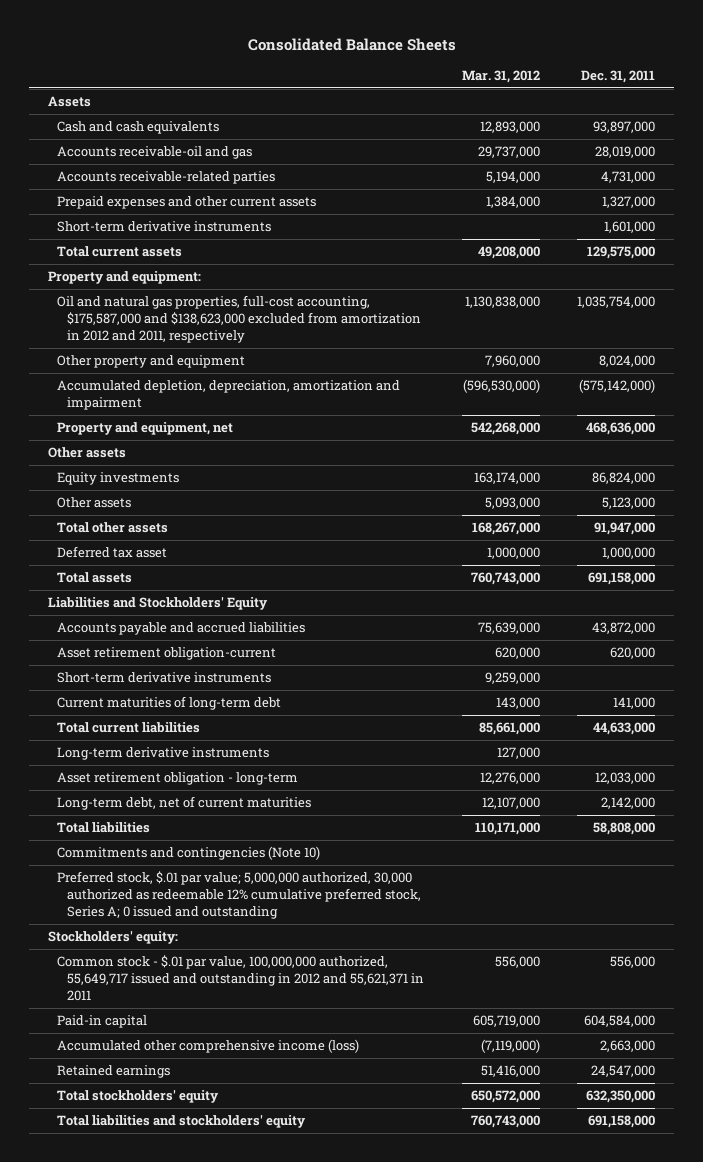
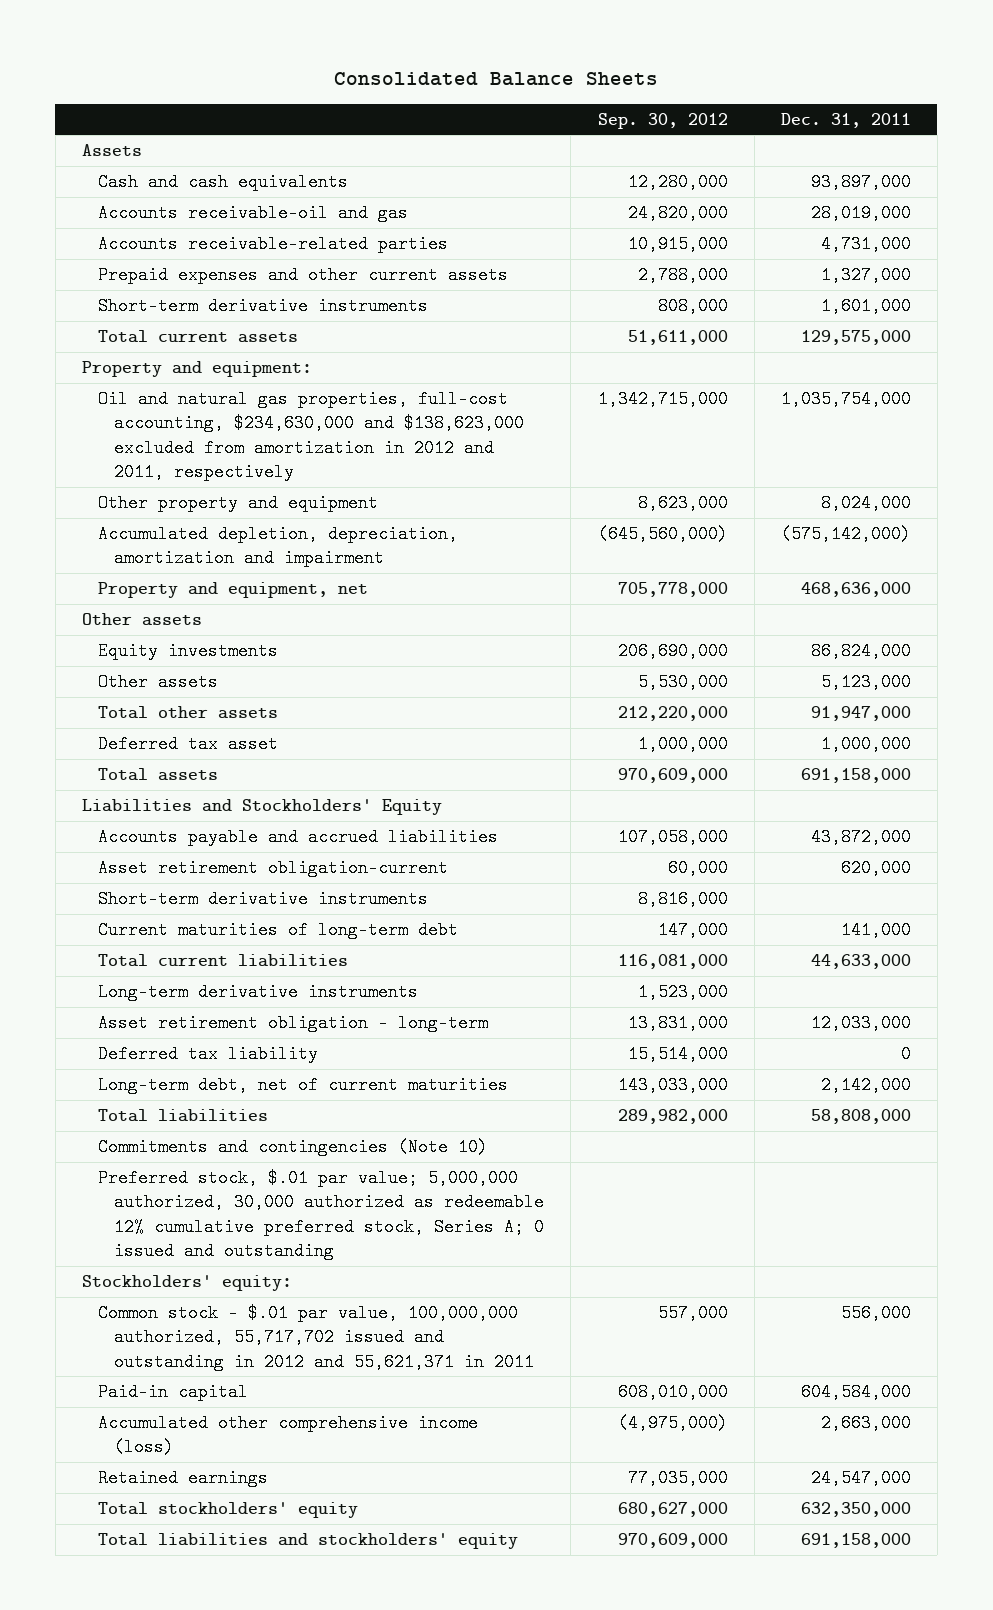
[461,69,540,83] Mar. 31, 2012 -> none
none -> [597,112,728,129] Sep. 30, 2012
[57,295,422,343] Oil and natural gas properties, full-cost accounting, $175,587,000 and $138,623,000 excluded from amortization in 2012 and 2011, respectively -> [98,390,525,481] Oil and natural gas properties, full-cost accounting, $234,630,000 and $138,623,000 excluded from amortization in 2012 and 2011, respectively
none -> [98,1045,319,1064] Deferred tax liability
[57,955,425,1001] Common stock - $.01 par value, 100,000,000 authorized, 55,649,717 issued and outstanding in 2012 and 55,621,371 in 2011 -> [98,1304,535,1371] Common stock - $.01 par value, 100,000,000 authorized, 55,717,702 issued and outstanding in 2012 and 55,621,371 in 2011

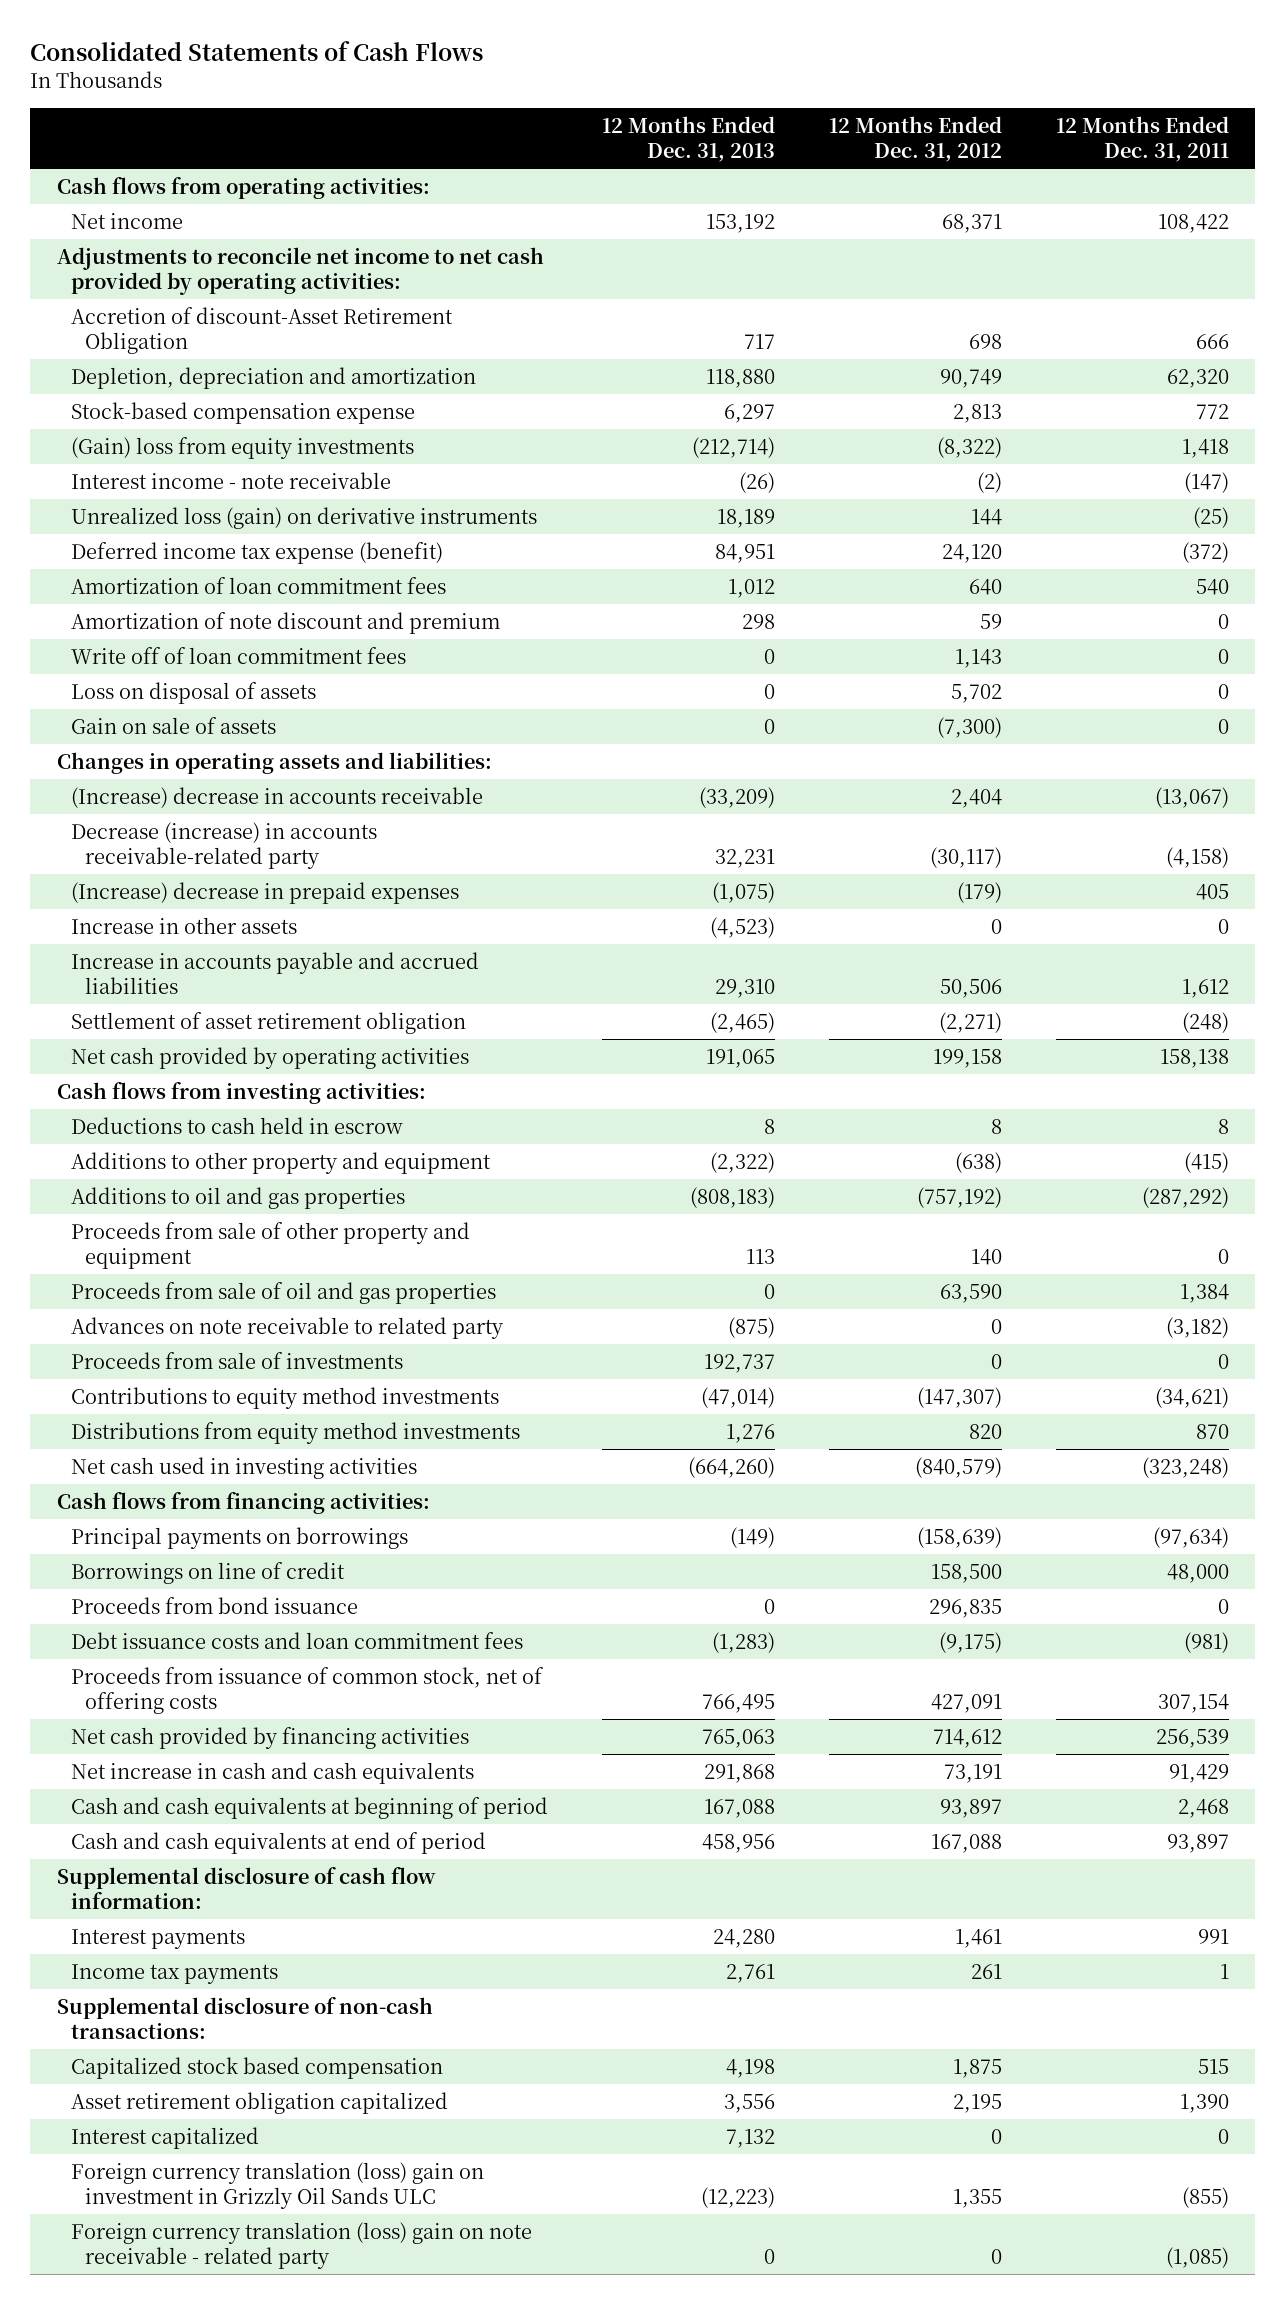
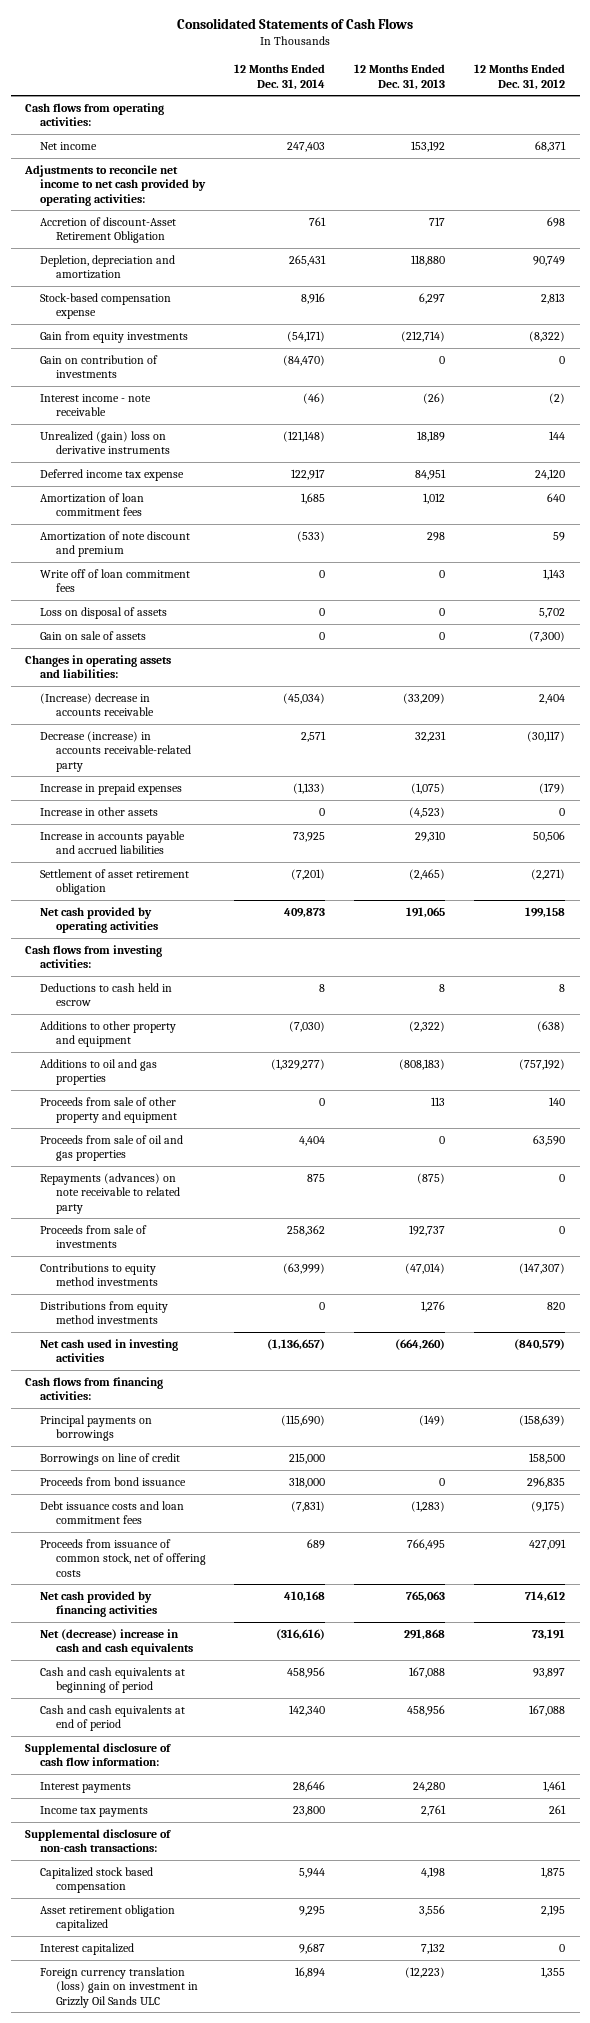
[1055,115,1229,163] 12 Months Ended Dec. 31, 2011 -> none
none -> [234,64,326,90] 12 Months Ended Dec. 31, 2014
[71,436,415,459] (Gain) loss from equity investments -> [40,330,189,343] Gain from equity investments
none -> [40,354,159,379] Gain on contribution of investments
[71,506,538,529] Unrealized loss (gain) on derivative instruments -> [40,430,170,455] Unrealized (gain) loss on derivative instruments
[71,541,444,564] Deferred income tax expense (benefit) -> [40,468,185,481] Deferred income tax expense
[71,881,460,904] (Increase) decrease in prepaid expenses -> [40,782,183,795] Increase in prepaid expenses
[71,1316,505,1339] Advances on note receivable to related party -> [40,1172,180,1214] Repayments (advances) on note receivable to related party
[71,1761,475,1784] Net increase in cash and cash equivalents -> [40,1628,193,1656] Net (decrease) increase in cash and cash equivalents
[71,2221,533,2270] Foreign currency translation (loss) gain on note receivable - related party -> none

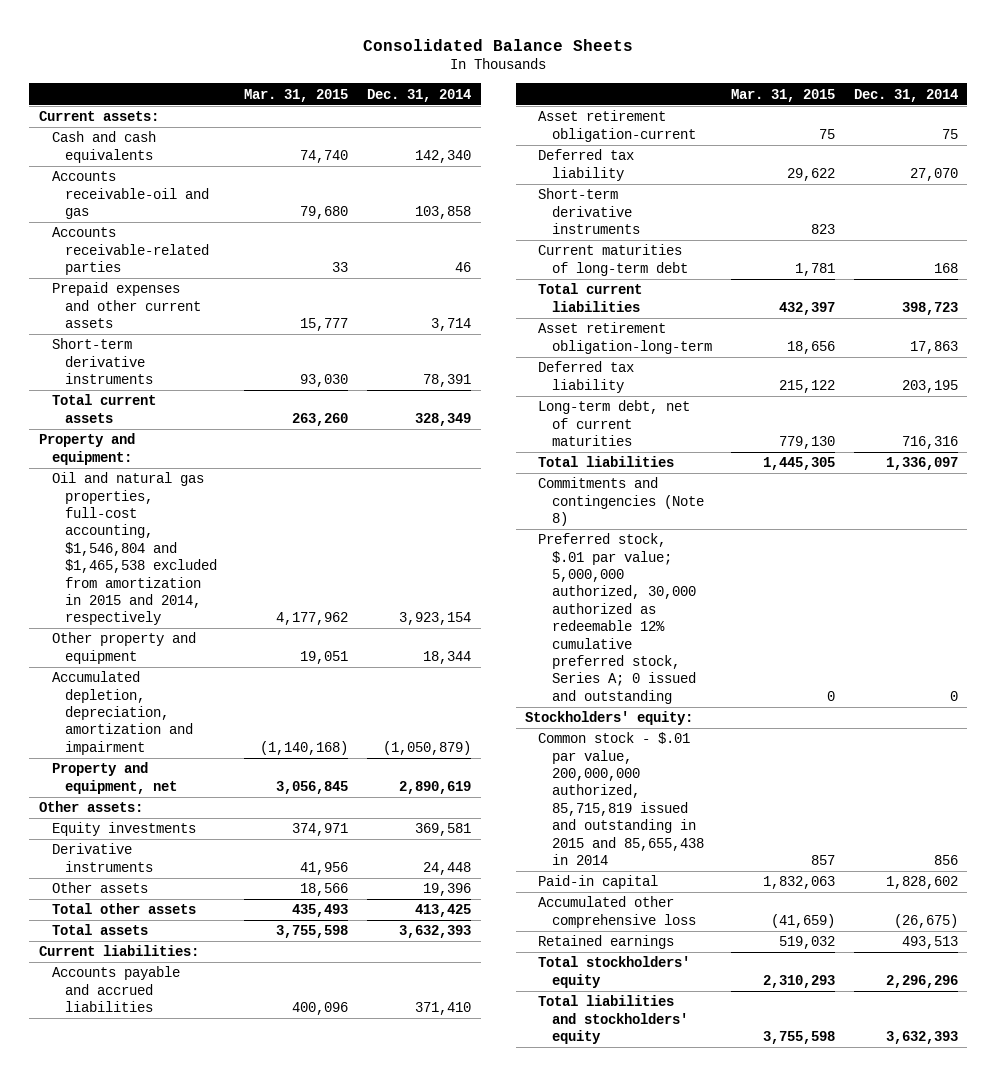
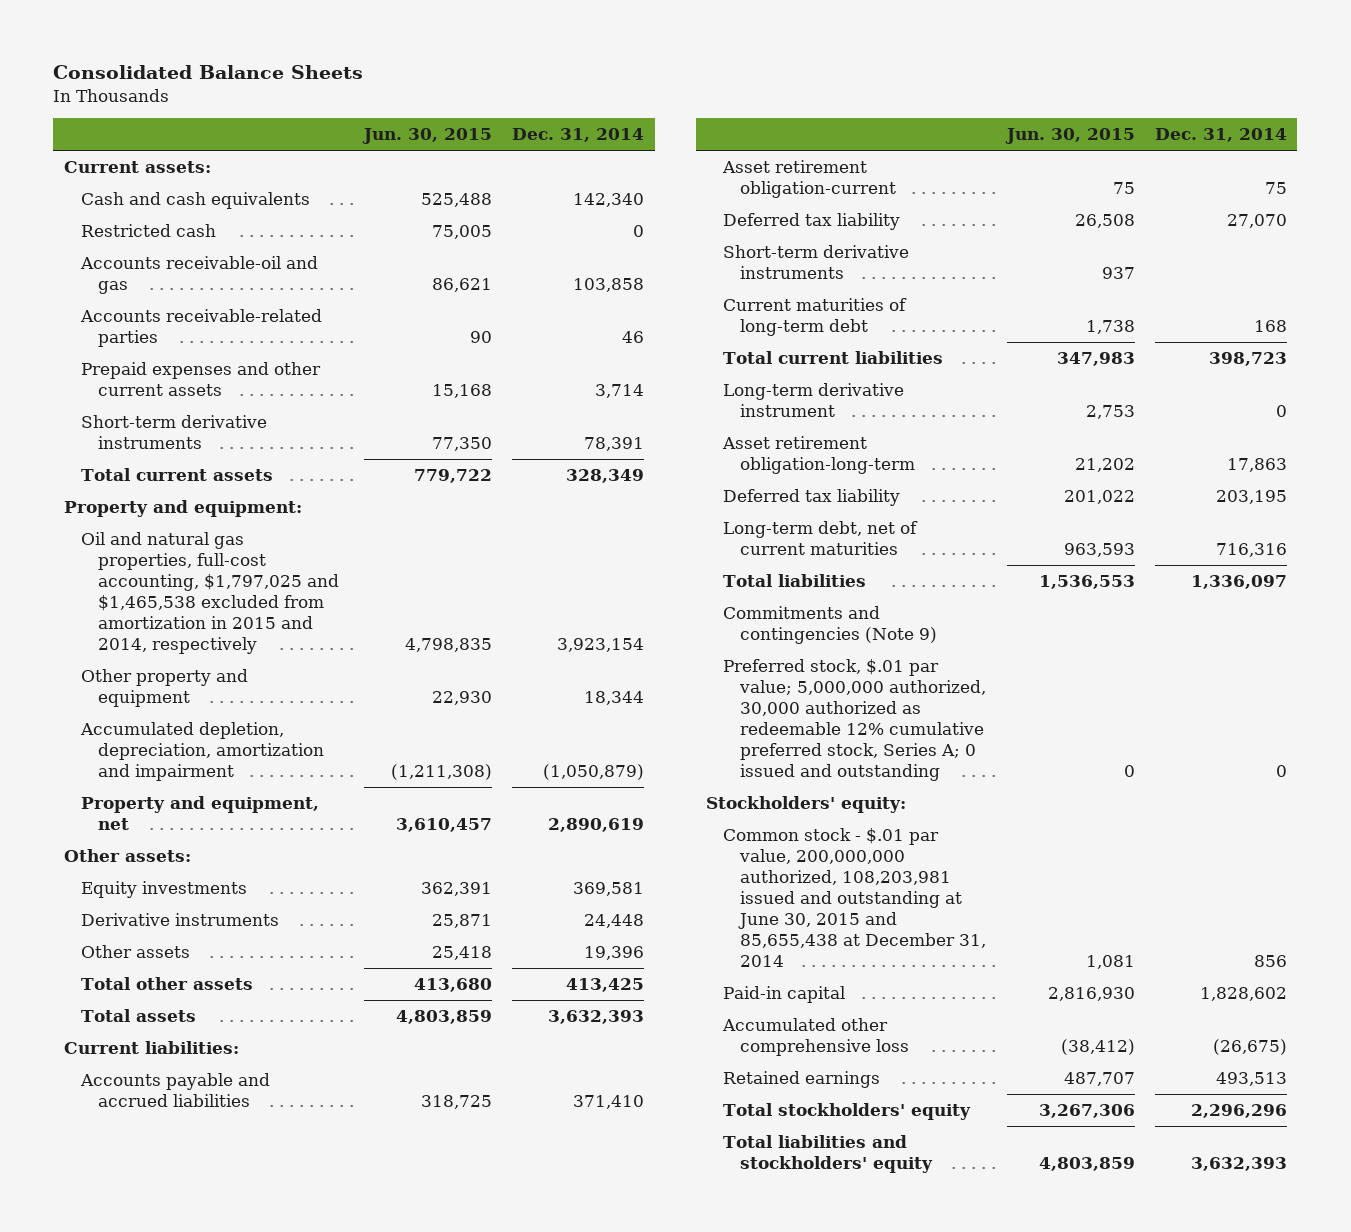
[244,88,349,102] Mar. 31, 2015 -> none
none -> [361,128,492,145] Jun. 30, 2015
none -> [80,224,216,238] Restricted cash
[52,472,218,626] Oil and natural gas properties, full-cost accounting, $1,546,804 and $1,465,538 excluded from amortization in 2015 and 2014, respectively -> [80,532,339,654] Oil and natural gas properties, full-cost accounting, $1,797,025 and $1,465,538 excluded from amortization in 2015 and 2014, respectively
none -> [723,383,905,418] Long-term derivative instrument
[538,477,704,526] Commitments and contingencies (Note 8) -> [723,606,938,645] Commitments and contingencies (Note 9)
[538,732,704,865] Common stock - $.01 par value, 200,000,000 authorized, 85,715,819 issued and outstanding in 2015 and 85,655,438 in 2014 -> [723,828,987,967] Common stock - $.01 par value, 200,000,000 authorized, 108,203,981 issued and outstanding at June 30, 2015 and 85,655,438 at December 31, 2014

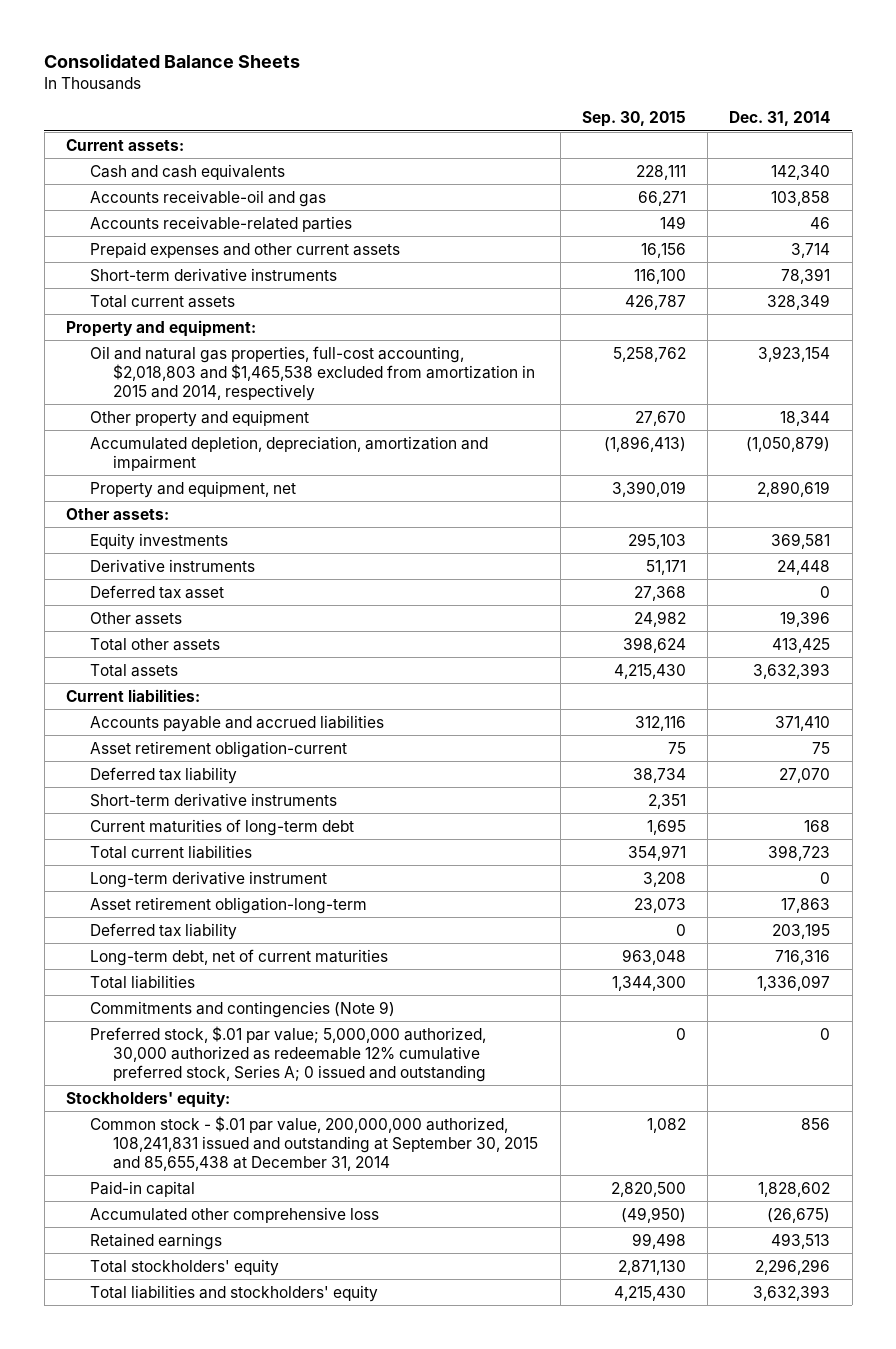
[361,128,492,145] Jun. 30, 2015 -> none
none -> [581,111,686,128] Sep. 30, 2015
[80,224,216,238] Restricted cash -> none
[80,532,339,654] Oil and natural gas properties, full-cost accounting, $1,797,025 and $1,465,538 excluded from amortization in 2015 and 2014, respectively -> [89,345,536,401] Oil and natural gas properties, full-cost accounting, $2,018,803 and $1,465,538 excluded from amortization in 2015 and 2014, respectively
none -> [89,584,224,599] Deferred tax asset
[723,828,987,967] Common stock - $.01 par value, 200,000,000 authorized, 108,203,981 issued and outstanding at June 30, 2015 and 85,655,438 at December 31, 2014 -> [89,1115,539,1171] Common stock - $.01 par value, 200,000,000 authorized, 108,241,831 issued and outstanding at September 30, 2015 and 85,655,438 at December 31, 2014

